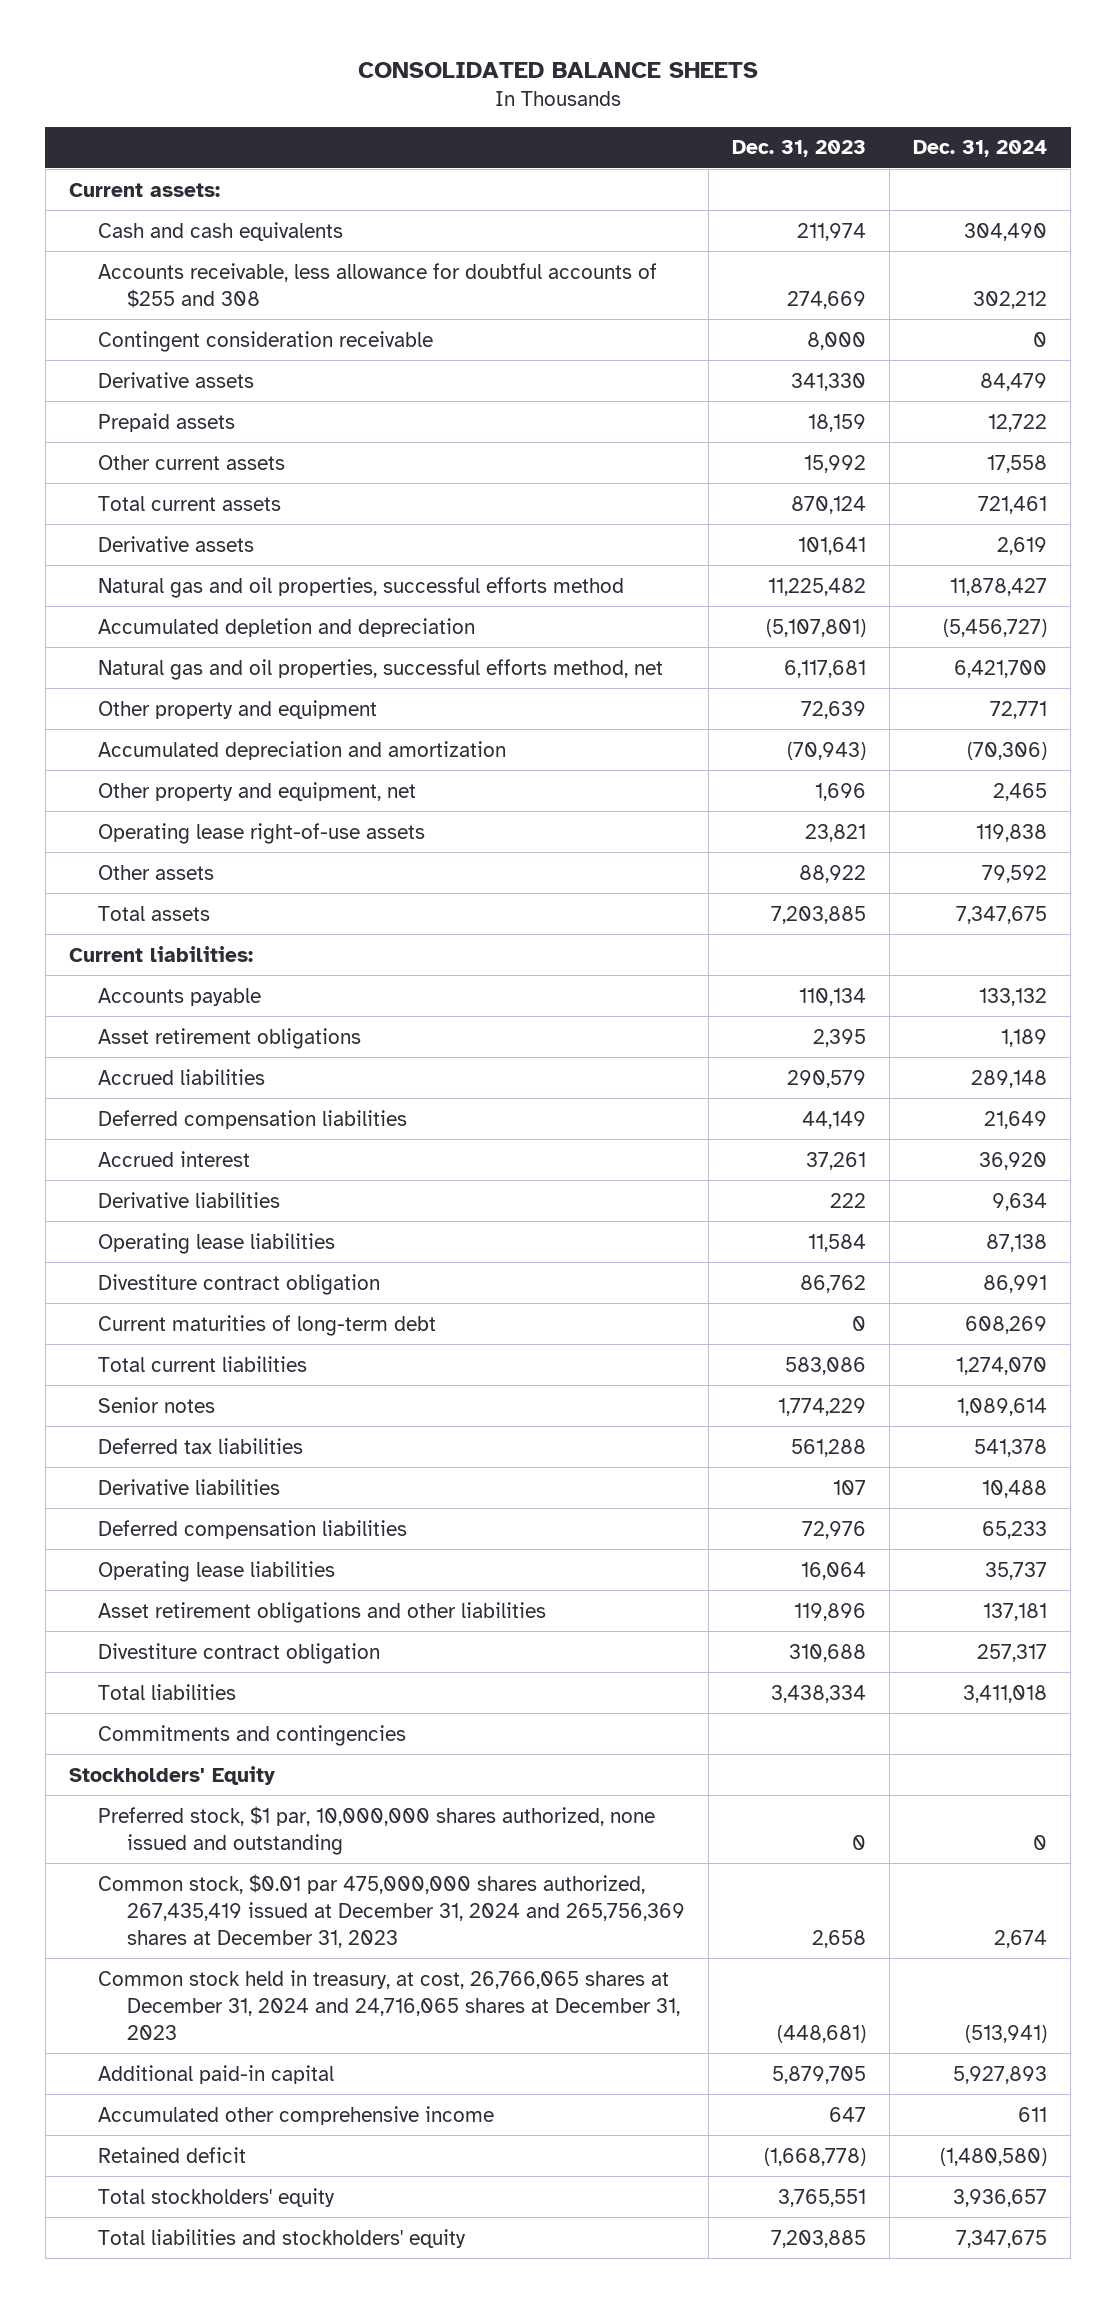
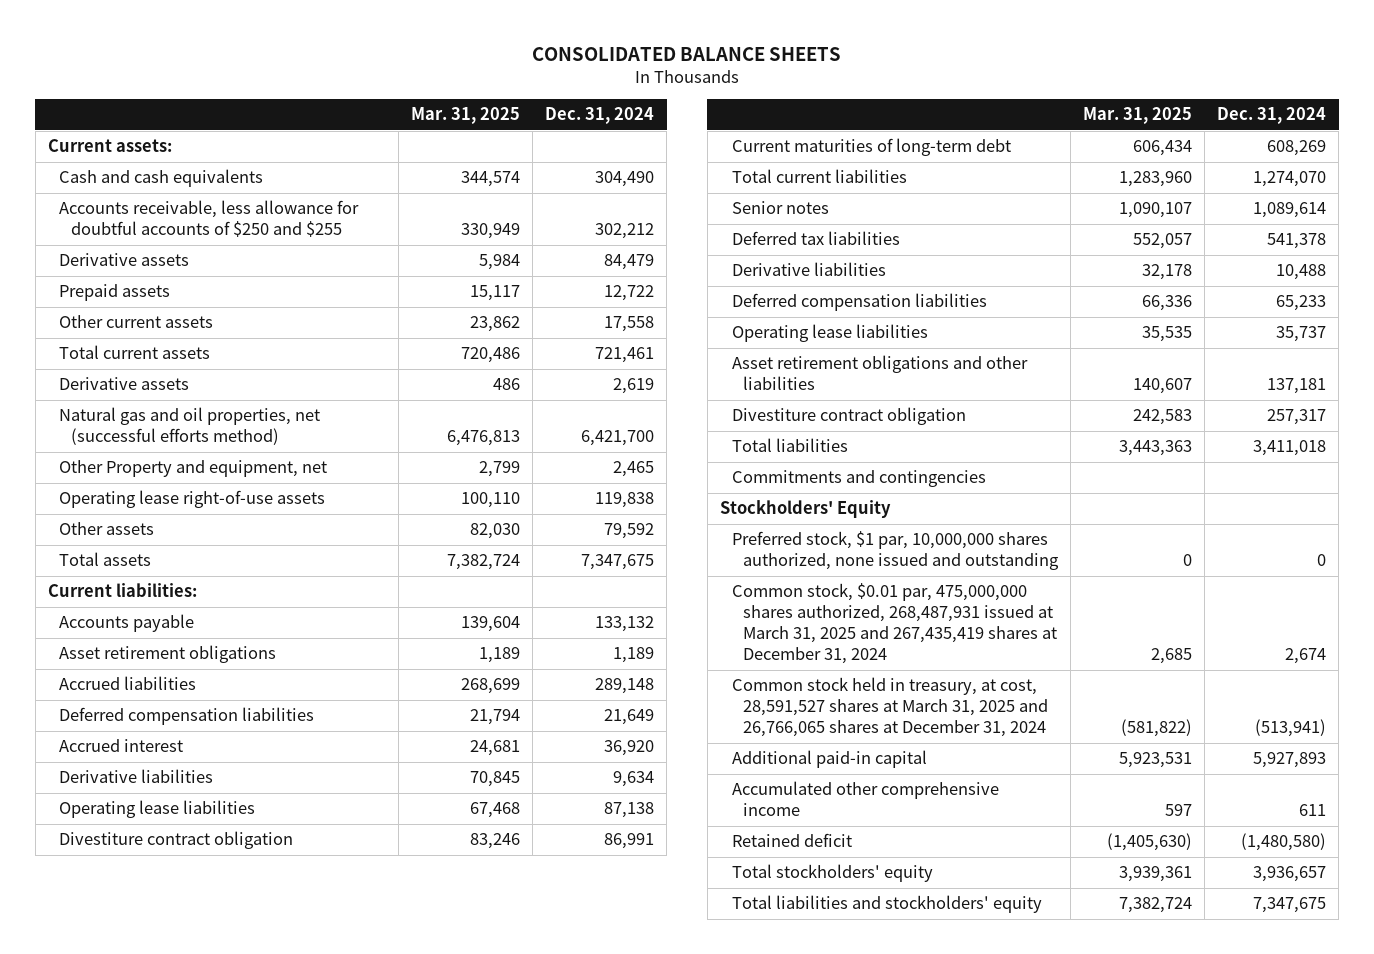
[732,140,867,158] Dec. 31, 2023 -> none
none -> [411,107,521,125] Mar. 31, 2025
[97,330,433,352] Contingent consideration receivable -> none
[97,262,657,308] Accounts receivable, less allowance for doubtful accounts of $255 and 308 -> [59,200,360,238] Accounts receivable, less allowance for doubtful accounts of $250 and $255
[97,576,624,598] Natural gas and oil properties, successful efforts method -> none
[97,617,475,637] Accumulated depletion and depreciation -> none
[97,699,377,719] Other property and equipment -> none
[97,740,506,760] Accumulated depreciation and amortization -> none
[97,658,663,680] Natural gas and oil properties, successful efforts method, net -> [59,407,321,446] Natural gas and oil properties, net (successful efforts method)
[97,781,416,801] Other property and equipment, net -> [59,460,328,478] Other Property and equipment, net
[97,1873,685,1948] Common stock, $0.01 par 475,000,000 shares authorized, 267,435,419 issued at December 31, 2024 and 265,756,369 shares at December 31, 2023 -> [731,583,1058,665] Common stock, $0.01 par, 475,000,000 shares authorized, 268,487,931 issued at March 31, 2025 and 267,435,419 shares at December 31, 2024
[97,1969,680,2040] Common stock held in treasury, at cost, 26,766,065 shares at December 31, 2024 and 24,716,065 shares at December 31, 2023 -> [731,677,1049,738] Common stock held in treasury, at cost, 28,591,527 shares at March 31, 2025 and 26,766,065 shares at December 31, 2024

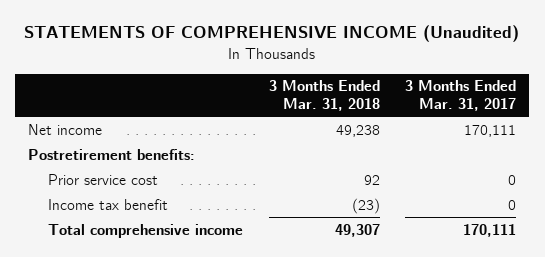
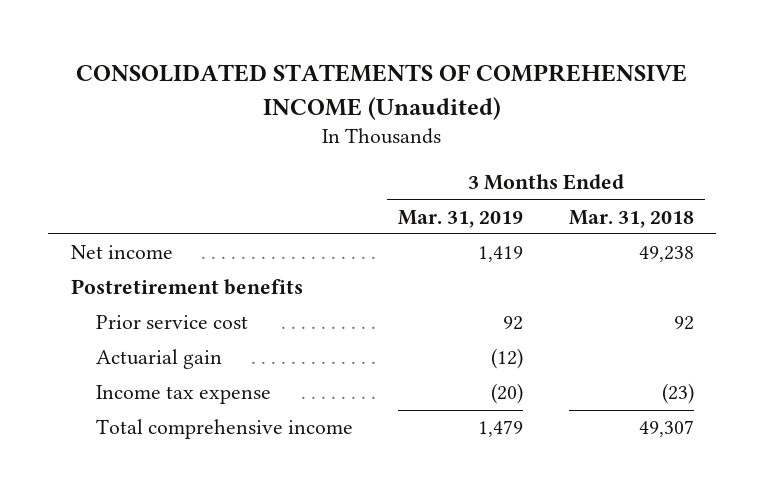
[24,25,520,43] STATEMENTS OF COMPREHENSIVE INCOME (Unaudited) -> [76,64,688,120] CONSOLIDATED STATEMENTS OF COMPREHENSIVE INCOME (Unaudited)
[405,80,517,112] 3 Months Ended Mar. 31, 2017 -> none
none -> [398,209,524,228] Mar. 31, 2019
[28,148,196,160] Postretirement benefits: -> [70,279,303,296] Postretirement benefits
none -> [96,349,223,370] Actuarial gain
[47,198,168,210] Income tax benefit -> [96,385,272,405] Income tax expense

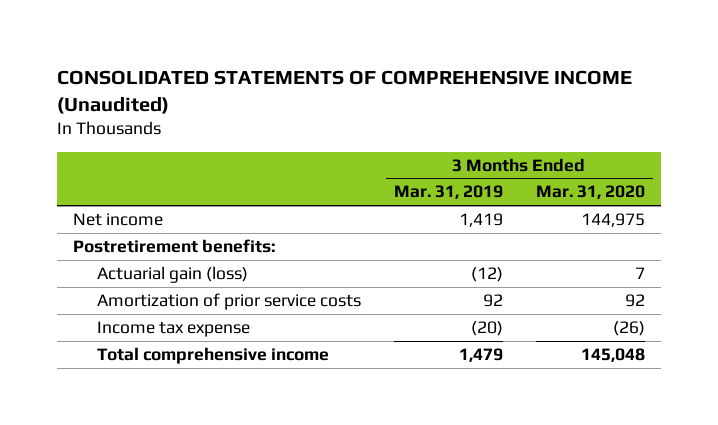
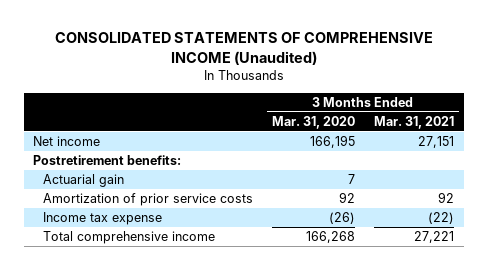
[394,185,504,200] Mar. 31, 2019 -> none
none -> [374,115,455,129] Mar. 31, 2021
[580,213,645,228] 144,975 -> [310,135,356,149] 166,195
[97,266,249,284] Actuarial gain (loss) -> [42,174,124,188] Actuarial gain
[580,348,645,363] 145,048 -> [306,231,356,244] 166,268

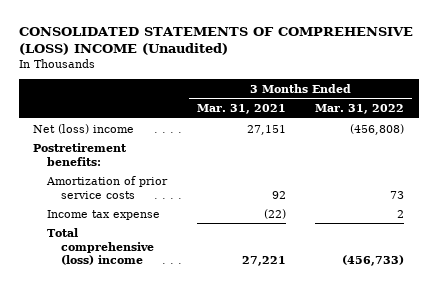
[54,32,433,66] CONSOLIDATED STATEMENTS OF COMPREHENSIVE INCOME (Unaudited) -> [18,26,413,56] CONSOLIDATED STATEMENTS OF COMPREHENSIVE (LOSS) INCOME (Unaudited)
[272,115,356,129] Mar. 31, 2020 -> none
none -> [315,104,405,115] Mar. 31, 2022
[33,136,101,147] Net income -> [33,123,135,134] Net (loss) income
[42,174,124,188] Actuarial gain -> none
[42,231,215,245] Total comprehensive income -> [47,227,154,266] Total comprehensive (loss) income

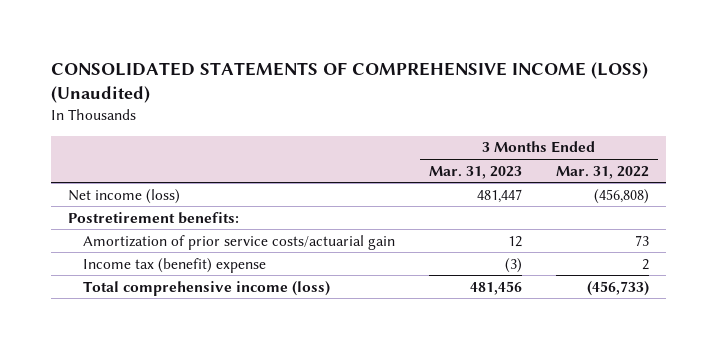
[18,26,413,56] CONSOLIDATED STATEMENTS OF COMPREHENSIVE (LOSS) INCOME (Unaudited) -> [51,62,649,104] CONSOLIDATED STATEMENTS OF COMPREHENSIVE INCOME (LOSS) (Unaudited)
[196,104,286,115] Mar. 31, 2021 -> none
none -> [429,165,523,179] Mar. 31, 2023
[33,123,135,134] Net (loss) income -> [68,188,181,204] Net income (loss)
[46,175,169,199] Amortization of prior service costs -> [82,234,395,250] Amortization of prior service costs/actuarial gain
[47,209,161,220] Income tax expense -> [82,257,266,273] Income tax (benefit) expense
[47,227,154,266] Total comprehensive (loss) income -> [82,280,330,296] Total comprehensive income (loss)

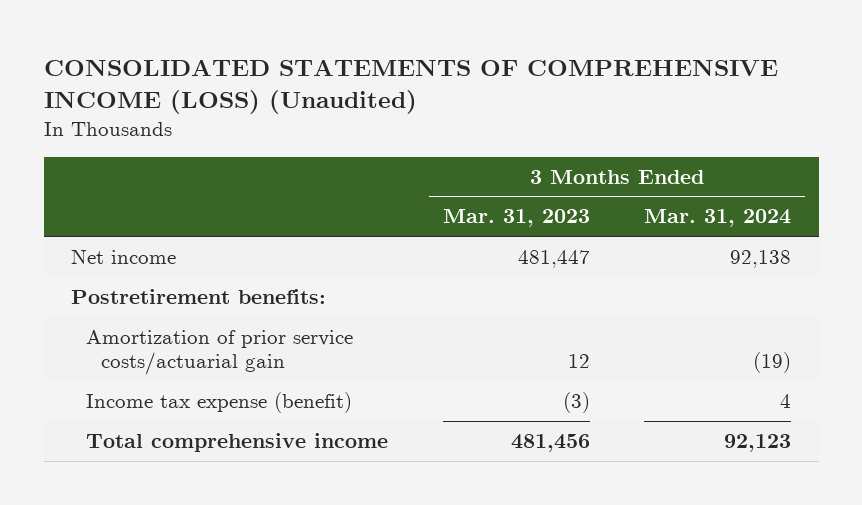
[556,165,650,179] Mar. 31, 2022 -> none
none -> [644,209,792,228] Mar. 31, 2024
[68,188,181,204] Net income (loss) -> [71,249,177,265] Net income
[82,257,266,273] Income tax (benefit) expense -> [86,392,353,414] Income tax expense (benefit)
[82,280,330,296] Total comprehensive income (loss) -> [86,433,389,453] Total comprehensive income

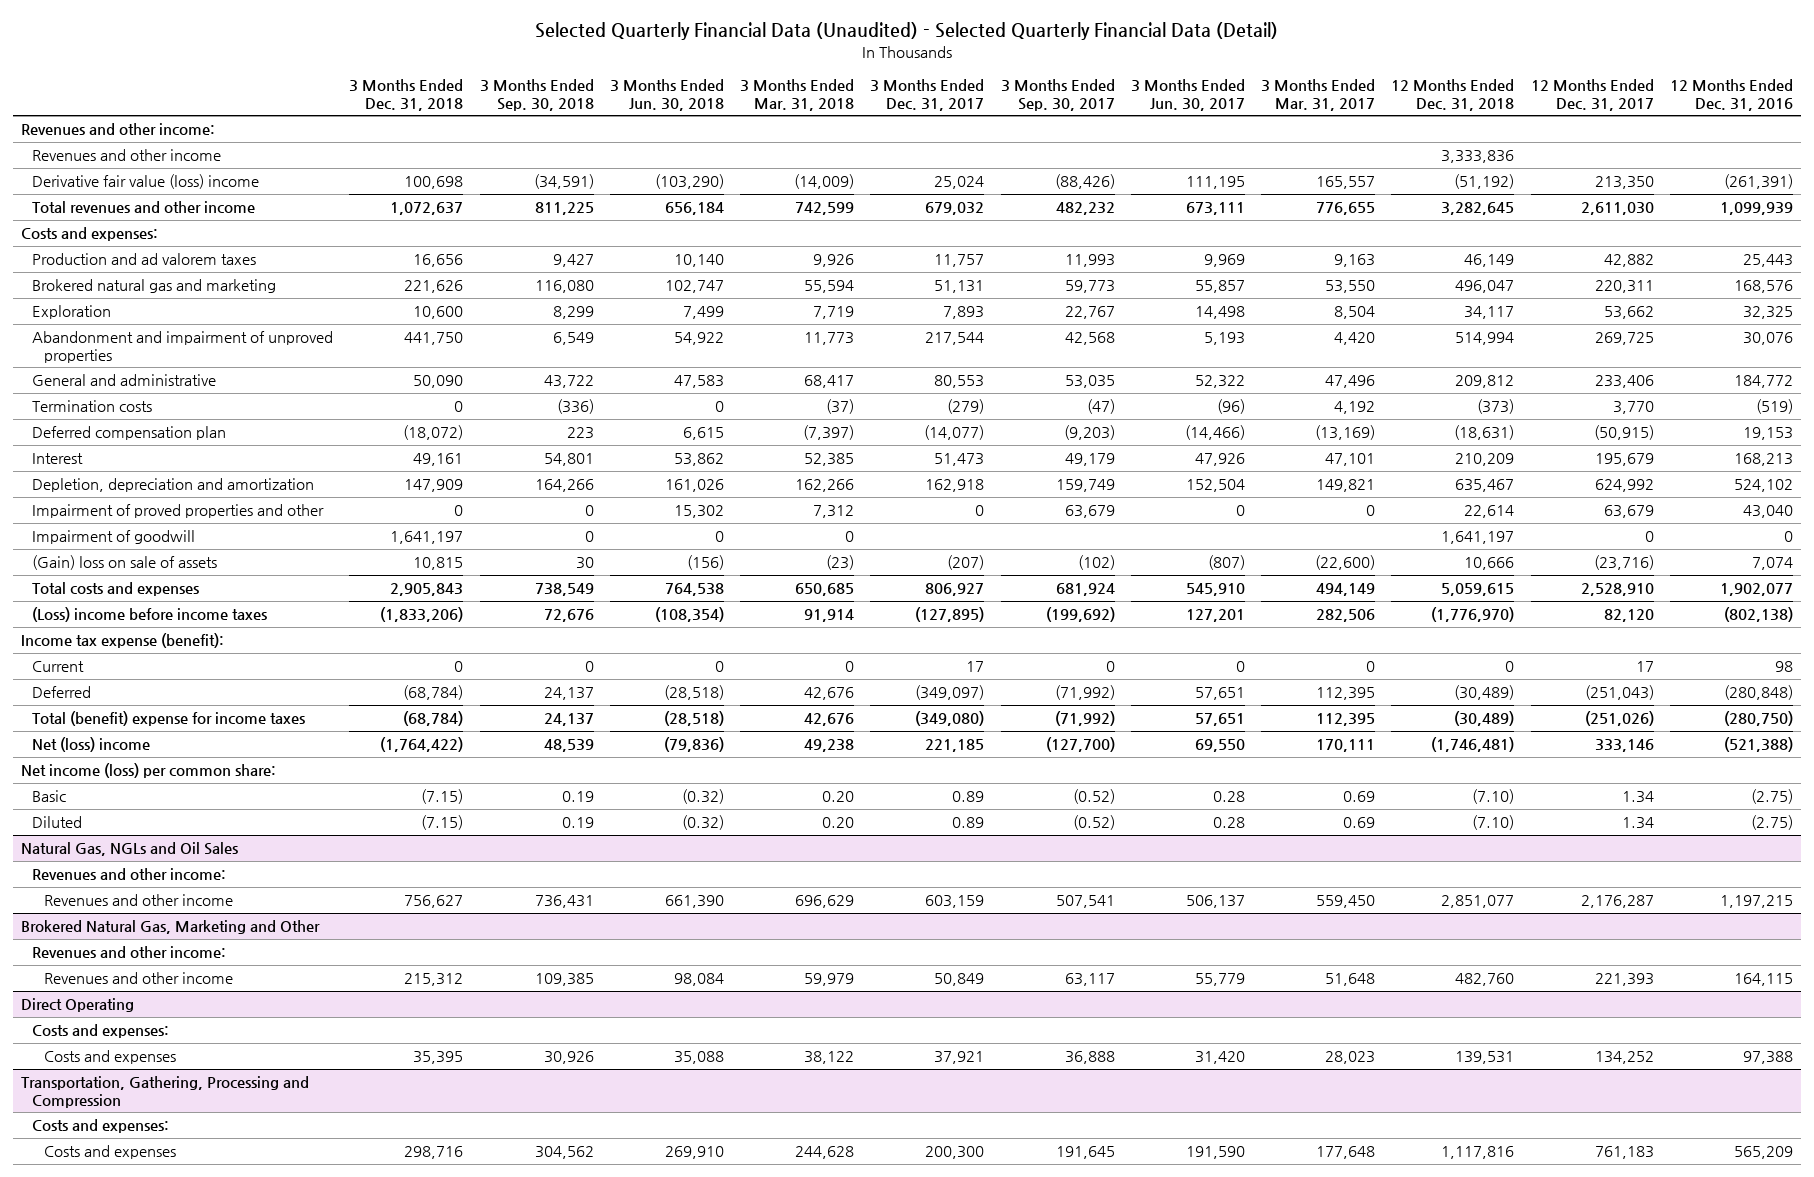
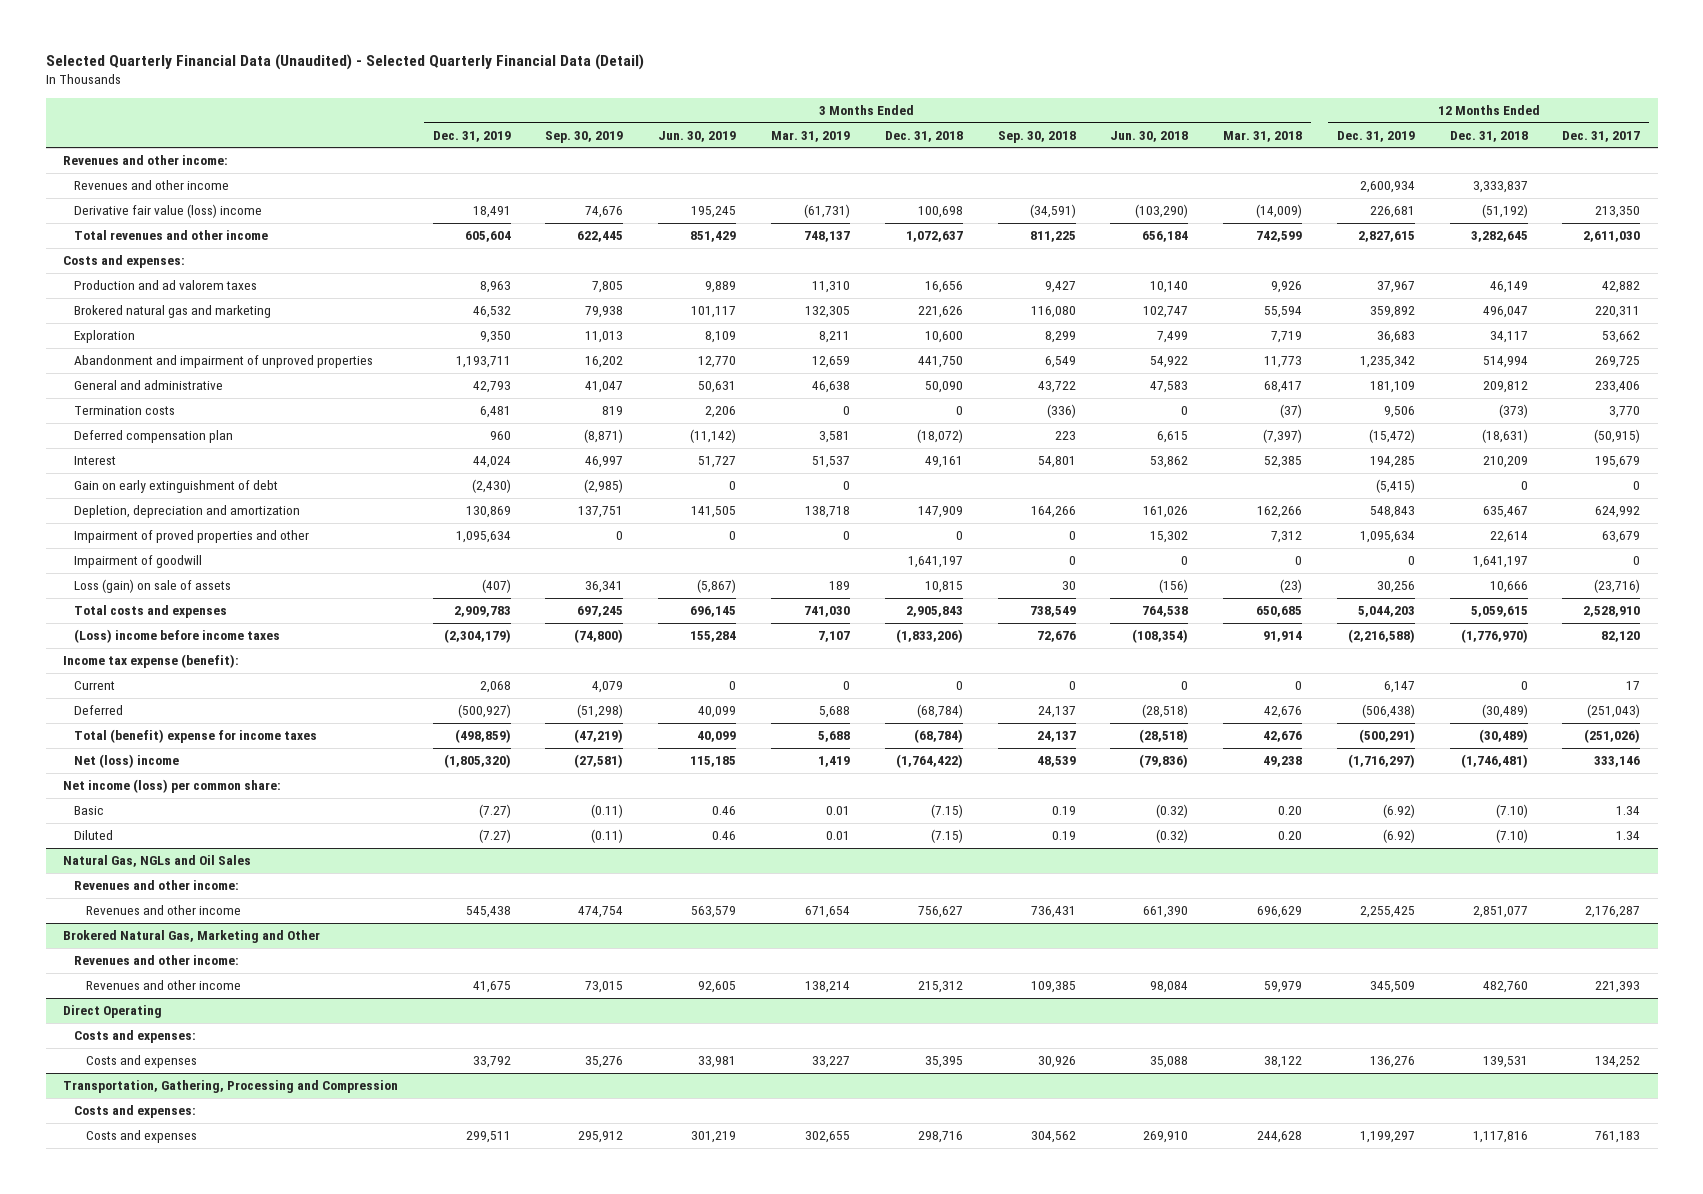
[870,78,985,111] 3 Months Ended Dec. 31, 2017 -> none
[1000,78,1115,111] 3 Months Ended Sep. 30, 2017 -> none
[1130,78,1245,111] 3 Months Ended Jun. 30, 2017 -> none
[1261,78,1376,111] 3 Months Ended Mar. 31, 2017 -> none
[1669,78,1793,111] 12 Months Ended Dec. 31, 2016 -> none
none -> [432,130,511,142] Dec. 31, 2019
none -> [545,130,624,143] Sep. 30, 2019
none -> [658,130,737,142] Jun. 30, 2019
none -> [771,130,851,142] Mar. 31, 2019
none -> [1336,130,1415,142] Dec. 31, 2019
[1441,150,1515,164] 3,333,836 -> [1472,181,1528,194] 3,333,837
none -> [74,480,279,494] Gain on early extinguishment of debt
[32,555,218,571] (Gain) loss on sale of assets -> [74,579,232,594] Loss (gain) on sale of assets

